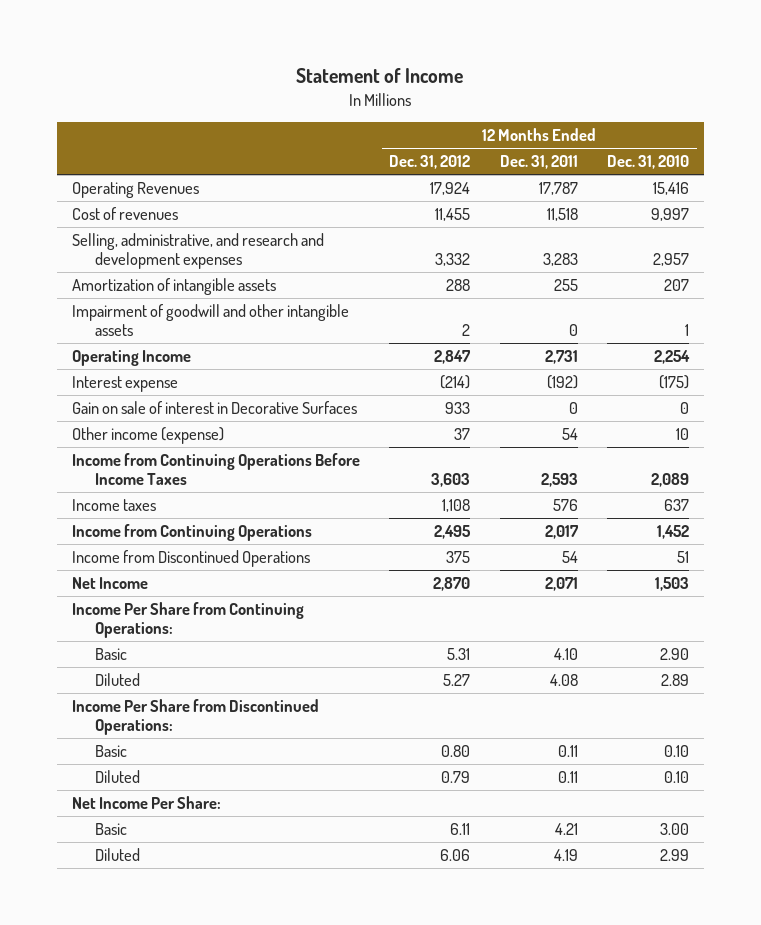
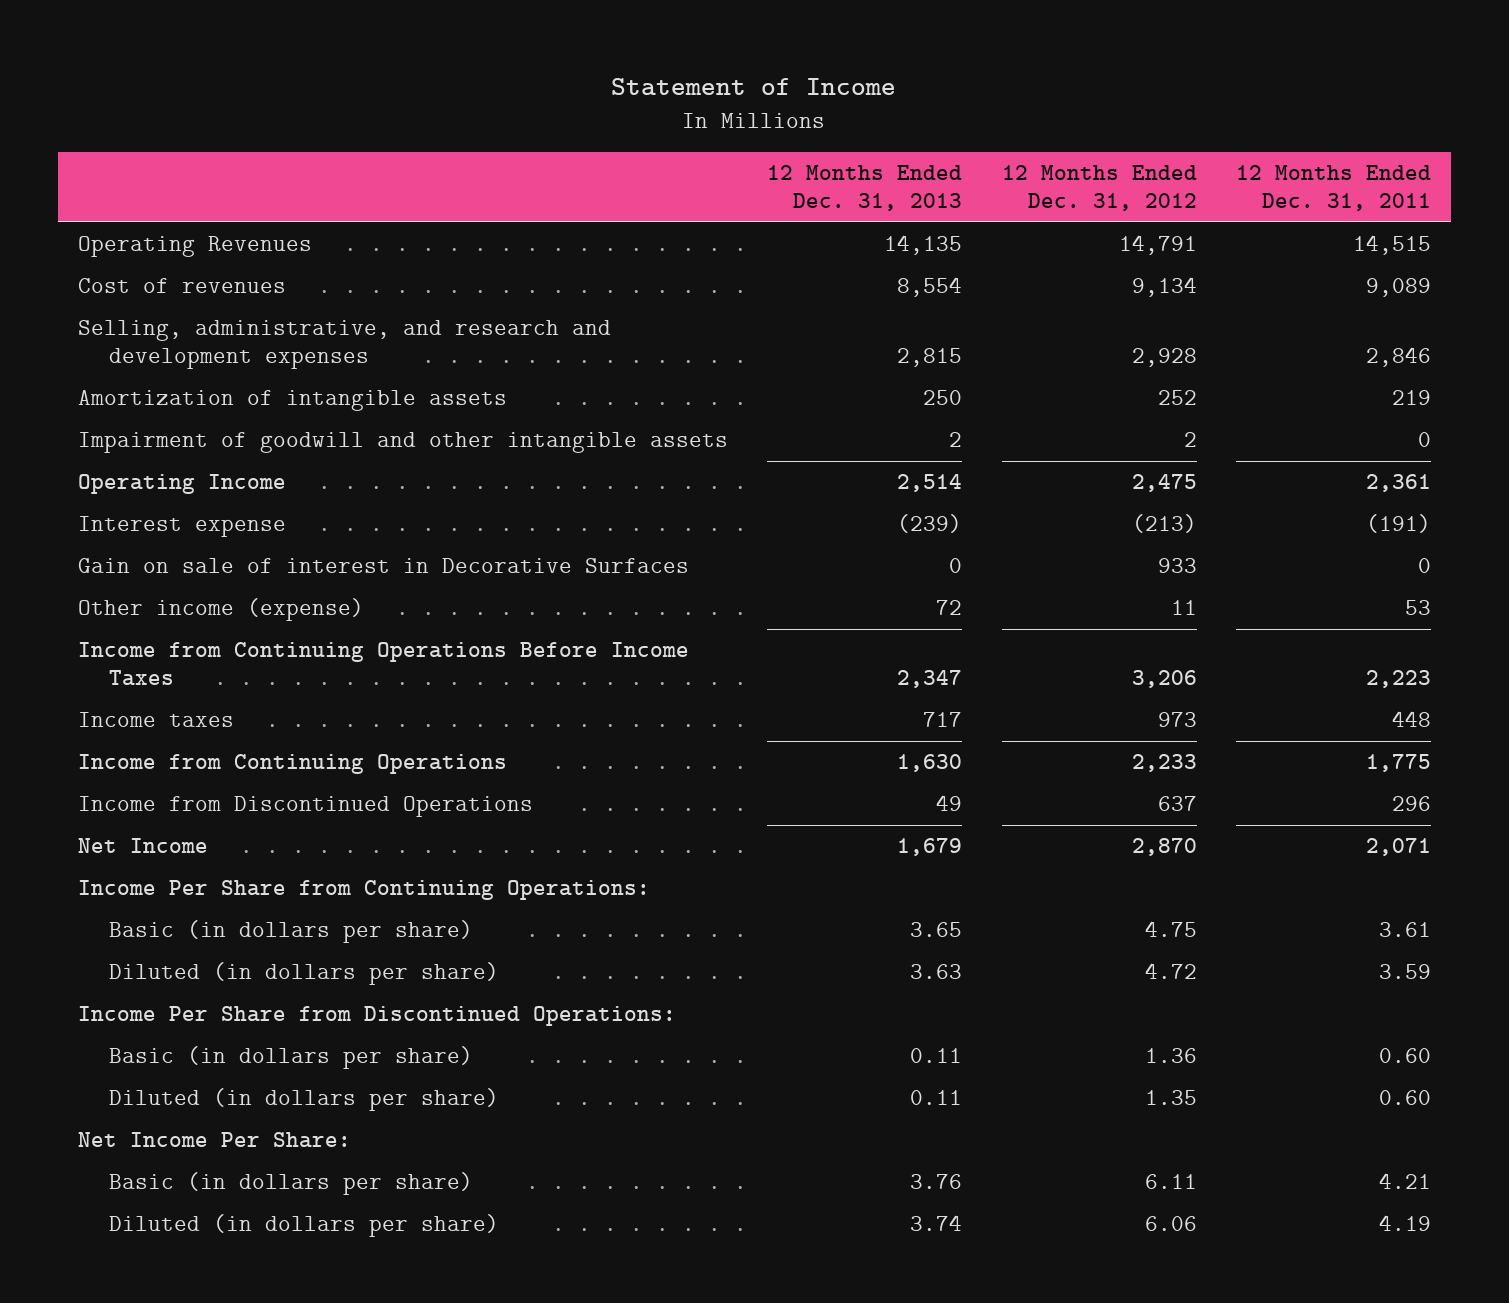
[607,155,690,170] Dec. 31, 2010 -> none
none -> [767,165,963,211] 12 Months Ended Dec. 31, 2013
[430,182,471,196] 17,924 -> [1118,235,1197,256] 14,791
[538,182,578,196] 17,787 -> [1353,235,1432,256] 14,515
[435,208,471,222] 11,455 -> [1131,277,1197,298] 9,134
[546,208,578,222] 11,518 -> [1366,278,1432,298] 9,089
[435,253,471,267] 3,332 -> [1131,348,1197,368] 2,928
[542,253,578,267] 3,283 -> [1366,347,1432,368] 2,846
[446,279,471,292] 288 -> [1157,390,1197,406] 252
[553,279,578,292] 255 -> [1392,390,1432,406] 219
[434,350,472,365] 2,847 -> [1131,474,1197,493] 2,475
[544,350,578,365] 2,731 -> [1366,474,1432,493] 2,361
[440,375,471,390] (214) -> [1131,514,1197,534] (213)
[546,375,578,390] (192) -> [1366,514,1432,534] (191)
[454,428,471,441] 37 -> [1170,600,1197,616] 11
[561,428,578,441] 54 -> [1405,600,1432,616] 53
[431,473,471,488] 3,603 -> [1131,670,1197,689] 3,206
[540,473,578,488] 2,593 -> [1366,670,1432,689] 2,223
[442,499,471,513] 1,108 -> [1157,712,1197,728] 973
[552,499,578,512] 576 -> [1392,711,1432,728] 448
[434,525,472,540] 2,495 -> [1131,754,1197,773] 2,233
[544,525,579,540] 2,017 -> [1366,754,1432,773] 1,775
[446,551,471,564] 375 -> [1157,796,1197,812] 637
[561,551,578,564] 54 -> [1392,796,1432,812] 296
[95,648,128,661] Basic -> [108,920,473,944] Basic (in dollars per share)
[447,648,471,661] 5.31 -> [1144,921,1197,938] 4.75
[553,648,578,661] 4.10 -> [1379,922,1432,938] 3.61
[95,673,141,687] Diluted -> [108,962,499,986] Diluted (in dollars per share)
[443,674,471,687] 5.27 -> [1144,963,1197,980] 4.72
[549,674,578,687] 4.08 -> [1379,964,1432,980] 3.59
[95,745,128,758] Basic -> [108,1046,473,1070] Basic (in dollars per share)
[441,745,471,758] 0.80 -> [1144,1048,1197,1064] 1.36
[557,745,578,758] 0.11 -> [1379,1048,1432,1064] 0.60
[95,770,141,784] Diluted -> [108,1088,499,1112] Diluted (in dollars per share)
[441,771,471,784] 0.79 -> [1144,1090,1197,1106] 1.35
[557,771,578,784] 0.11 -> [1379,1090,1432,1106] 0.60
[95,823,128,836] Basic -> [108,1172,473,1196] Basic (in dollars per share)
[95,848,141,862] Diluted -> [108,1214,499,1238] Diluted (in dollars per share)

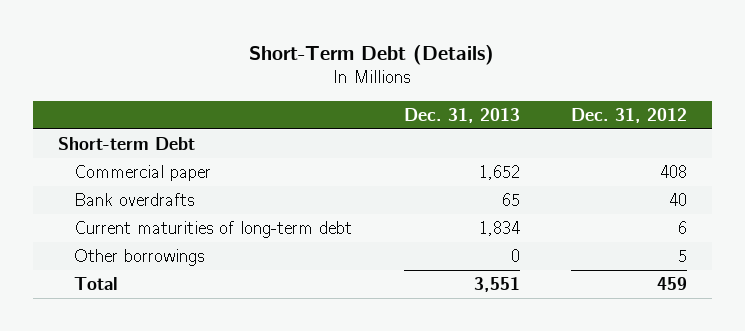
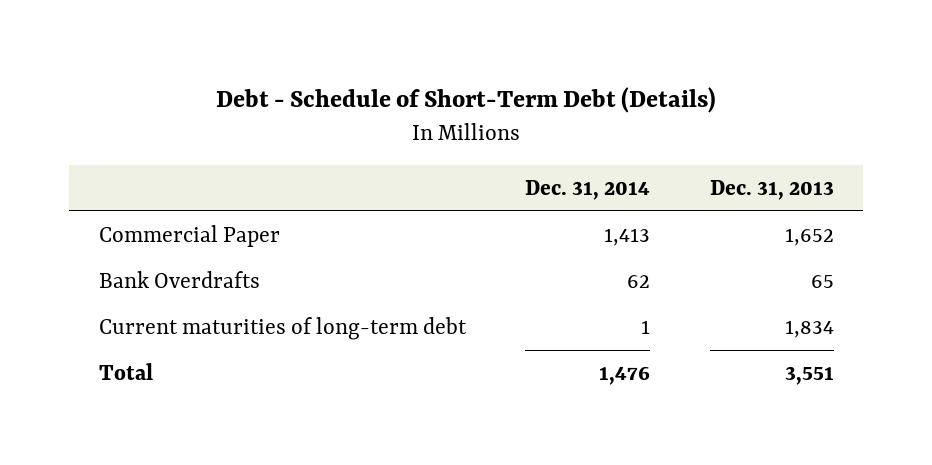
[249,44,495,65] Short-Term Debt (Details) -> [216,87,717,114] Debt - Schedule of Short-Term Debt (Details)
[570,107,687,123] Dec. 31, 2012 -> none
none -> [525,179,651,200] Dec. 31, 2014
[58,136,196,150] Short-term Debt -> none
[74,164,212,181] Commercial paper -> [98,225,280,248] Commercial Paper
[74,192,195,206] Bank overdrafts -> [98,271,260,289] Bank Overdrafts
[74,248,205,266] Other borrowings -> none

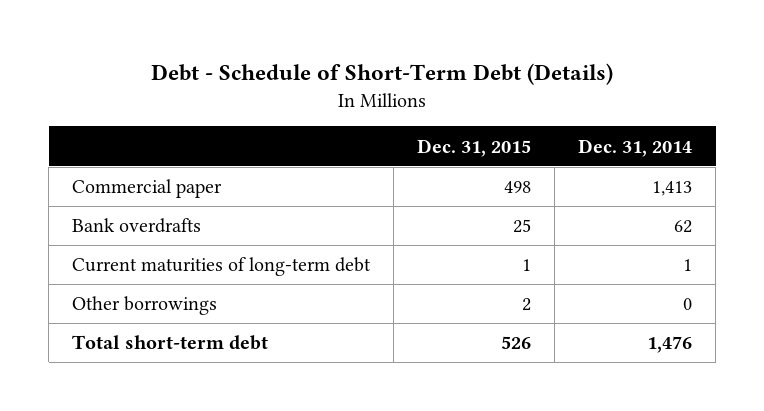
[709,179,834,200] Dec. 31, 2013 -> none
none -> [417,138,532,157] Dec. 31, 2015
[98,225,280,248] Commercial Paper -> [72,179,223,199] Commercial paper
[98,271,260,289] Bank Overdrafts -> [72,218,202,234] Bank overdrafts
none -> [72,296,218,316] Other borrowings
[98,363,153,381] Total -> [72,335,269,351] Total short-term debt

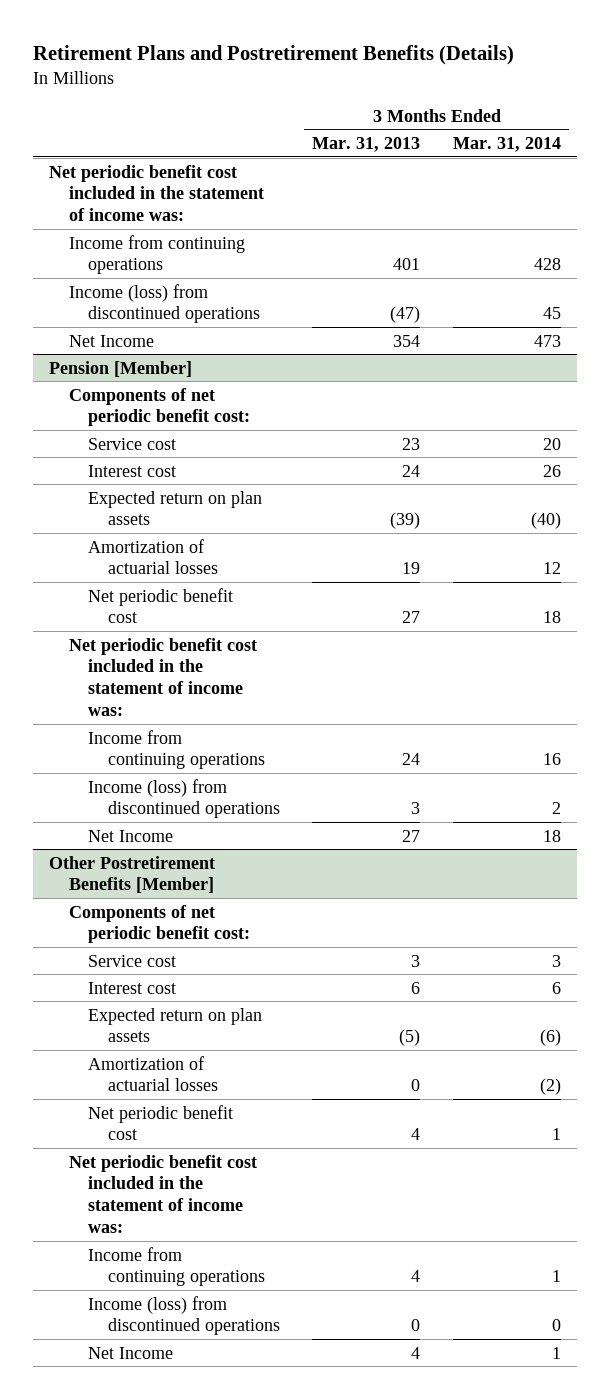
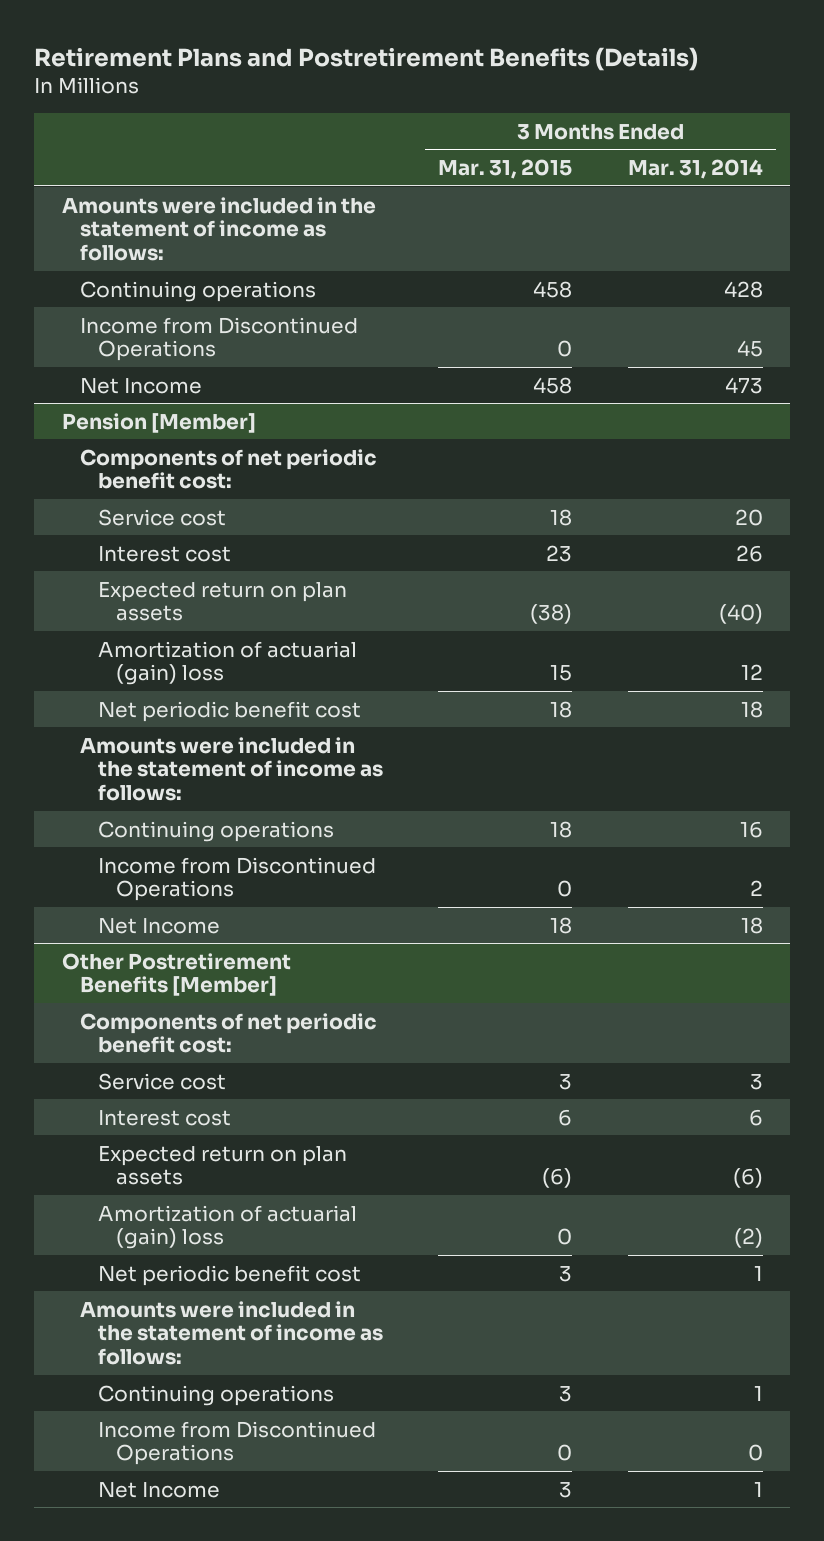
[312,137,421,153] Mar. 31, 2013 -> none
none -> [438,159,573,180] Mar. 31, 2015
[48,164,264,222] Net periodic benefit cost included in the statement of income was: -> [61,196,376,262] Amounts were included in the statement of income as follows:
[68,234,245,275] Income from continuing operations -> [80,280,317,302] Continuing operations
[68,283,261,324] Income (loss) from discontinued operations -> [80,316,359,362] Income from Discontinued Operations
[88,538,218,575] Amortization of actuarial losses -> [98,640,358,686] Amortization of actuarial (gain) loss
[68,637,257,717] Net periodic benefit cost included in the statement of income was: -> [80,736,384,802] Amounts were included in the statement of income as follows:
[88,729,265,770] Income from continuing operations -> [98,820,335,842] Continuing operations
[88,778,280,819] Income (loss) from discontinued operations -> [98,856,377,902] Income from Discontinued Operations
[88,1055,218,1092] Amortization of actuarial losses -> [98,1204,358,1250] Amortization of actuarial (gain) loss
[68,1154,257,1234] Net periodic benefit cost included in the statement of income was: -> [80,1300,384,1366] Amounts were included in the statement of income as follows:
[88,1246,265,1287] Income from continuing operations -> [98,1384,335,1406] Continuing operations
[88,1295,280,1336] Income (loss) from discontinued operations -> [98,1420,377,1466] Income from Discontinued Operations

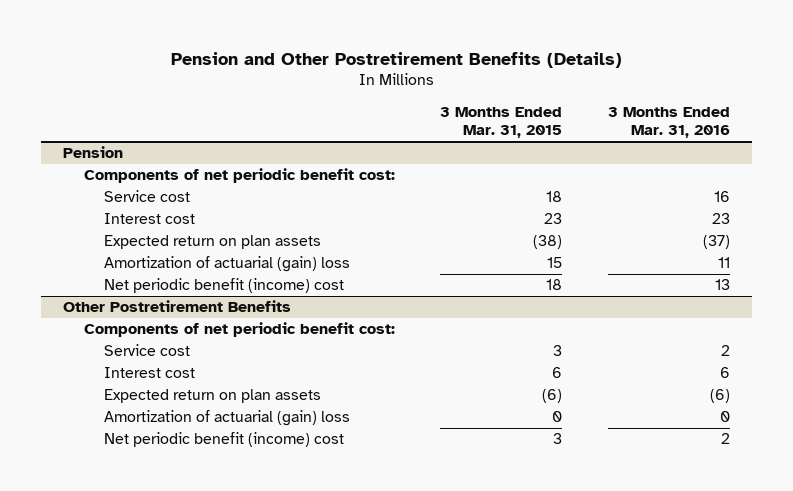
[34,46,699,71] Retirement Plans and Postretirement Benefits (Details) -> [170,51,622,68] Pension and Other Postretirement Benefits (Details)
[627,159,763,180] Mar. 31, 2014 -> none
none -> [607,106,730,139] 3 Months Ended Mar. 31, 2016
[61,196,376,262] Amounts were included in the statement of income as follows: -> none
[80,280,317,302] Continuing operations -> none
[80,316,359,362] Income from Discontinued Operations -> none
[80,377,203,394] Net Income -> none
[61,412,256,433] Pension [Member] -> [63,146,124,159] Pension
[80,736,384,802] Amounts were included in the statement of income as follows: -> none
[98,820,335,842] Continuing operations -> none
[98,856,377,902] Income from Discontinued Operations -> none
[98,917,221,934] Net Income -> none
[98,700,362,722] Net periodic benefit cost -> [104,278,345,294] Net periodic benefit (income) cost
[61,952,291,997] Other Postretirement Benefits [Member] -> [63,300,292,313] Other Postretirement Benefits
[80,1300,384,1366] Amounts were included in the statement of income as follows: -> none
[98,1384,335,1406] Continuing operations -> none
[98,1420,377,1466] Income from Discontinued Operations -> none
[98,1481,221,1498] Net Income -> none
[98,1264,362,1286] Net periodic benefit cost -> [104,432,345,448] Net periodic benefit (income) cost

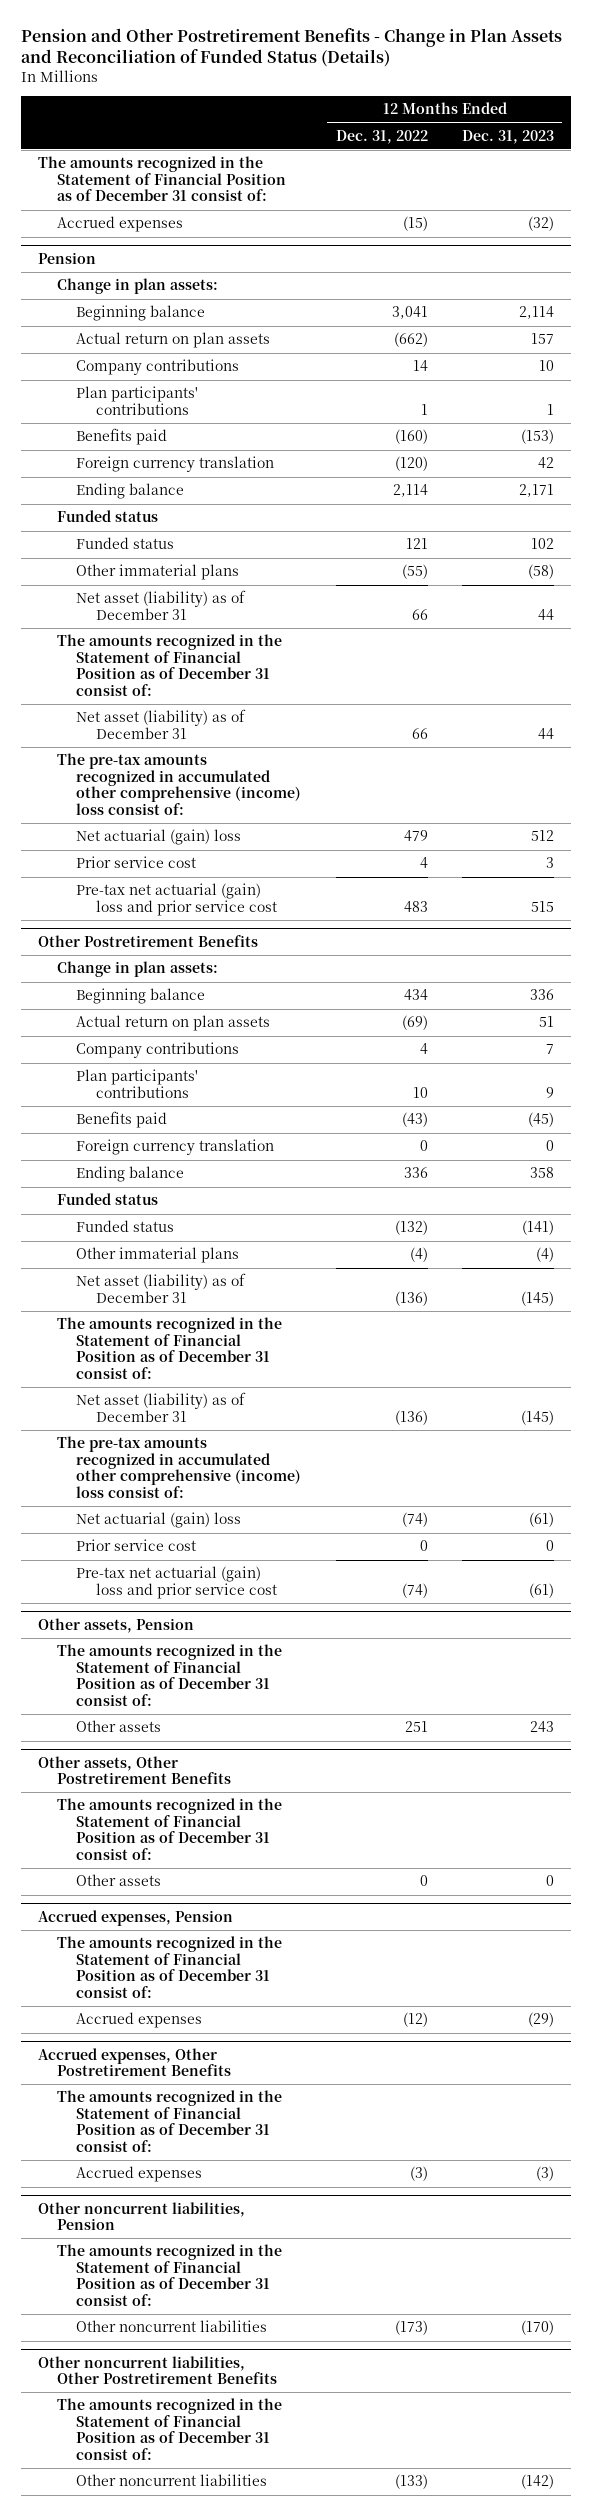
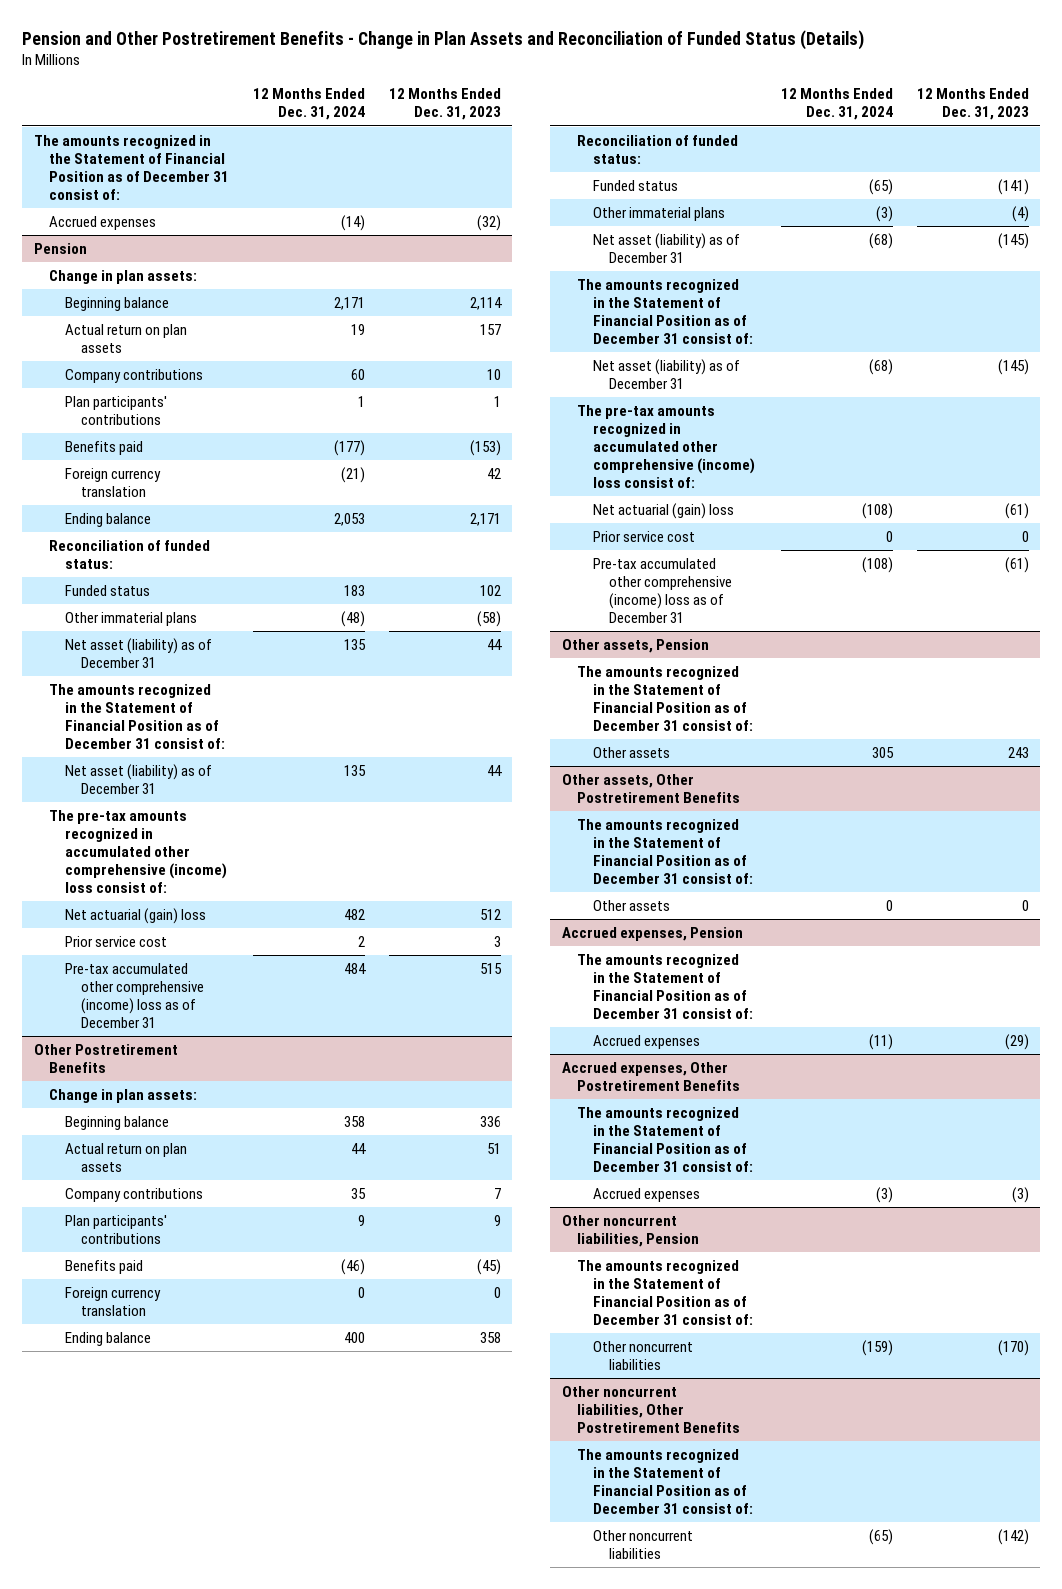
[335,129,428,144] Dec. 31, 2022 -> none
none -> [253,88,366,121] 12 Months Ended Dec. 31, 2024
[57,510,159,523] Funded status -> [49,539,211,569] Reconciliation of funded status:
[76,883,277,916] Pre-tax net actuarial (gain) loss and prior service cost -> [65,962,205,1028] Pre-tax accumulated other comprehensive (income) loss as of December 31
[57,1193,159,1206] Funded status -> [577,134,739,164] Reconciliation of funded status:
[76,1566,277,1599] Pre-tax net actuarial (gain) loss and prior service cost -> [593,557,733,623] Pre-tax accumulated other comprehensive (income) loss as of December 31

